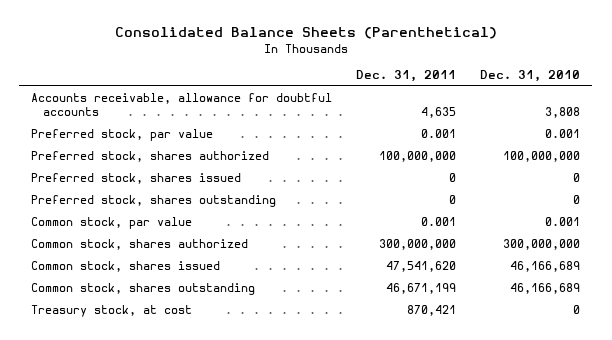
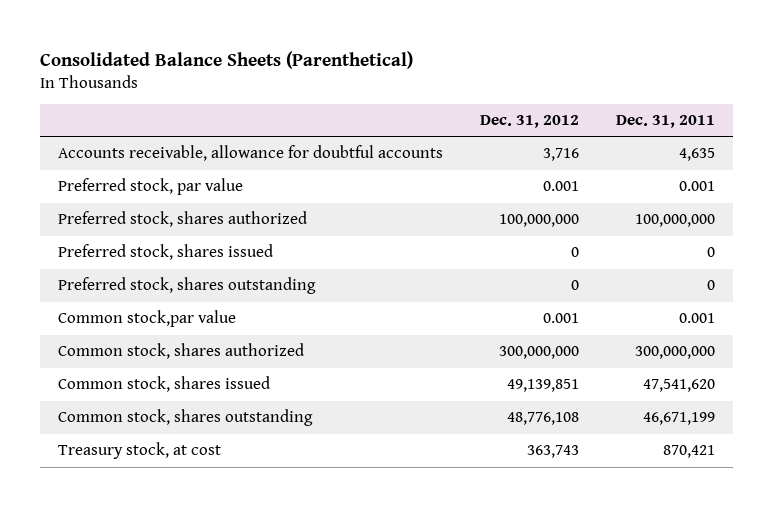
[480,70,581,83] Dec. 31, 2010 -> none
none -> [480,115,580,129] Dec. 31, 2012
[31,217,193,230] Common stock, par value -> [58,310,237,328] Common stock,par value

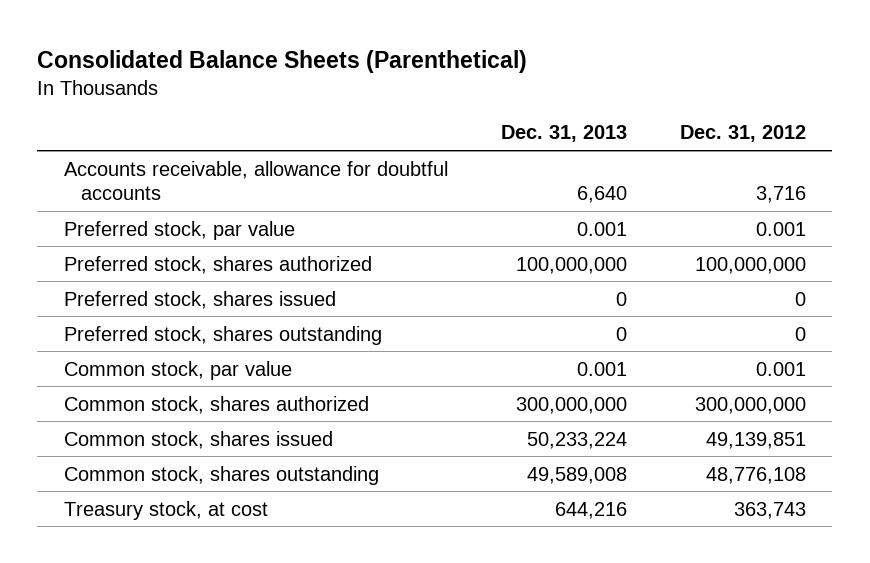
[615,115,715,129] Dec. 31, 2011 -> none
none -> [500,125,627,143] Dec. 31, 2013
[58,310,237,328] Common stock,par value -> [63,360,292,380] Common stock, par value

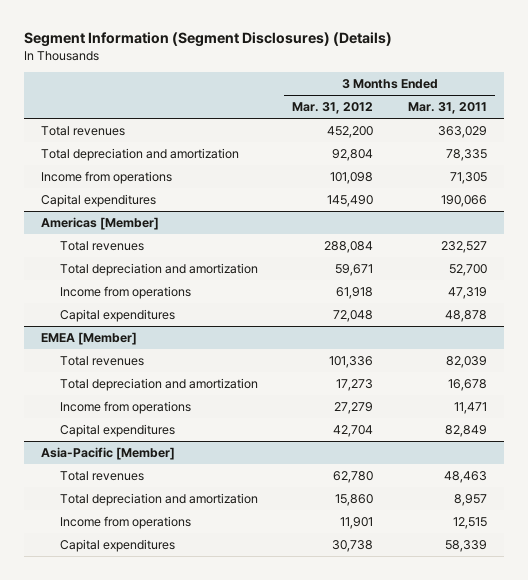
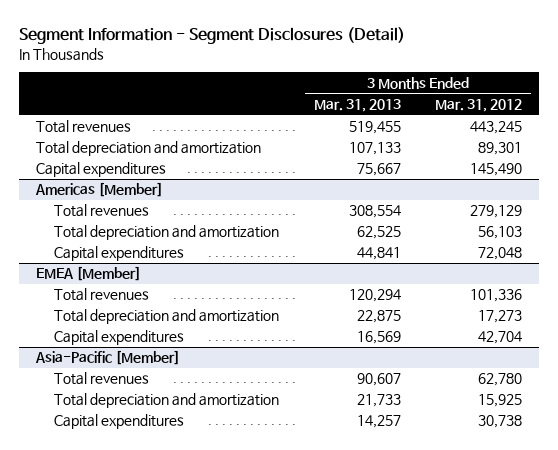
[23,31,392,47] Segment Information (Segment Disclosures) (Details) -> [19,27,406,45] Segment Information - Segment Disclosures (Detail)
[407,102,487,115] Mar. 31, 2011 -> none
none -> [313,98,401,112] Mar. 31, 2013
[40,170,172,184] Income from operations -> none
[327,125,374,138] 452,200 -> [470,121,523,135] 443,245
[332,148,374,161] 92,804 -> [478,142,523,156] 89,301
[59,285,191,299] Income from operations -> none
[324,240,374,253] 288,084 -> [470,205,523,219] 279,129
[335,263,374,276] 59,671 -> [478,226,523,240] 56,103
[59,400,191,414] Income from operations -> none
[59,515,191,529] Income from operations -> none
[335,493,374,506] 15,860 -> [478,394,523,408] 15,925

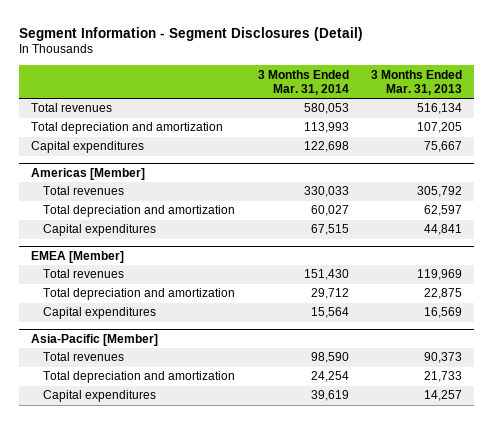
[435,98,523,112] Mar. 31, 2012 -> none
none -> [257,69,349,95] 3 Months Ended Mar. 31, 2014
[348,121,401,135] 519,455 -> [417,103,463,115] 516,134
[348,142,401,156] 107,133 -> [417,122,463,134] 107,205
[348,205,401,219] 308,554 -> [417,186,463,198] 305,792
[356,226,401,240] 62,525 -> [424,205,463,217] 62,597
[348,289,401,303] 120,294 -> [417,269,463,281] 119,969
[356,373,401,387] 90,607 -> [424,352,463,364] 90,373

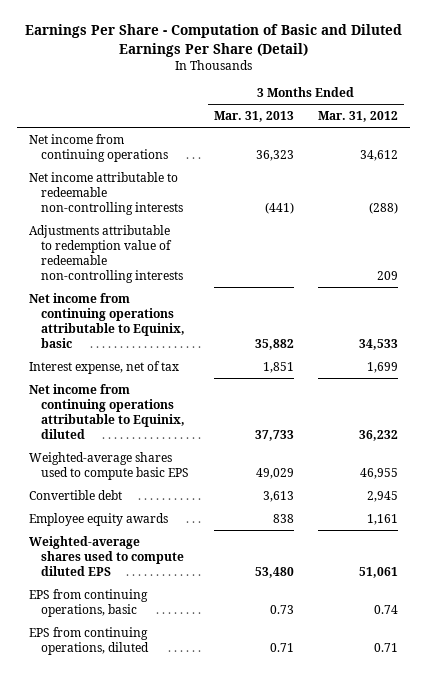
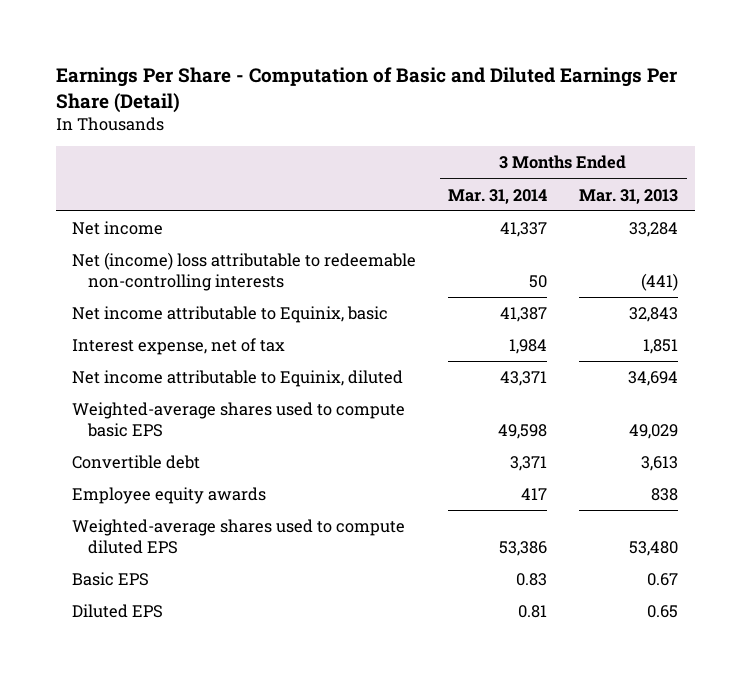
[318,111,399,123] Mar. 31, 2012 -> none
none -> [448,188,548,204] Mar. 31, 2014
[29,133,169,162] Net income from continuing operations -> none
[29,224,184,284] Adjustments attributable to redemption value of redeemable non-controlling interests -> none
none -> [72,221,164,236] Net income
[29,171,184,216] Net income attributable to redeemable non-controlling interests -> [72,252,417,292] Net (income) loss attributable to redeemable non-controlling interests
[29,292,186,349] Net income from continuing operations attributable to Equinix, basic -> [72,306,389,324] Net income attributable to Equinix, basic
[254,339,294,351] 35,882 -> [629,307,679,323] 32,843
[29,383,186,440] Net income from continuing operations attributable to Equinix, diluted -> [72,370,404,388] Net income attributable to Equinix, diluted
[254,430,294,442] 37,733 -> [628,371,679,387] 34,694
[29,588,149,617] EPS from continuing operations, basic -> [72,572,150,587] Basic EPS
[269,604,294,614] 0.73 -> [647,573,679,587] 0.67
[29,626,150,655] EPS from continuing operations, diluted -> [72,604,164,619] Diluted EPS
[269,642,294,652] 0.71 -> [647,605,679,619] 0.65

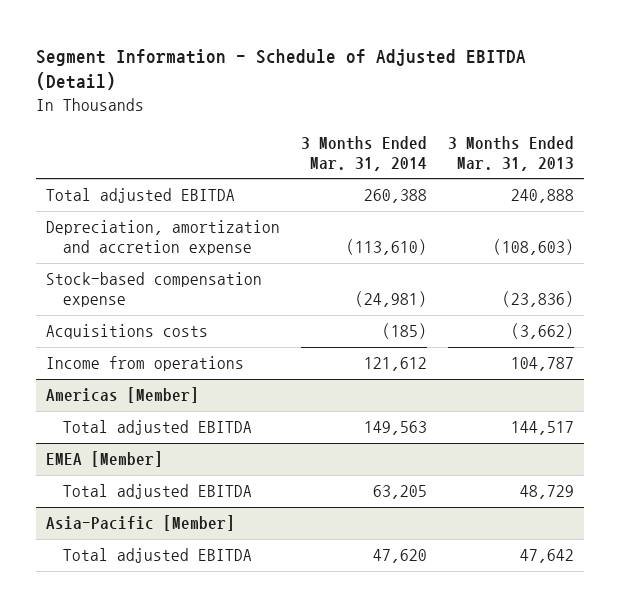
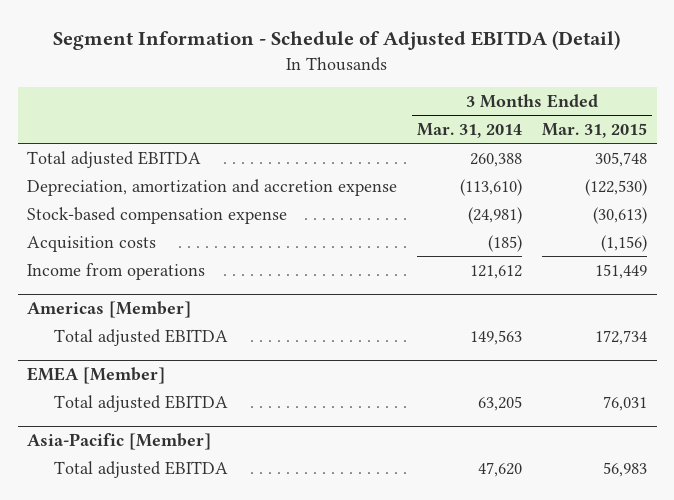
[448,135,575,172] 3 Months Ended Mar. 31, 2013 -> none
none -> [541,123,647,139] Mar. 31, 2015
[46,324,209,340] Acquisitions costs -> [27,235,157,252] Acquisition costs

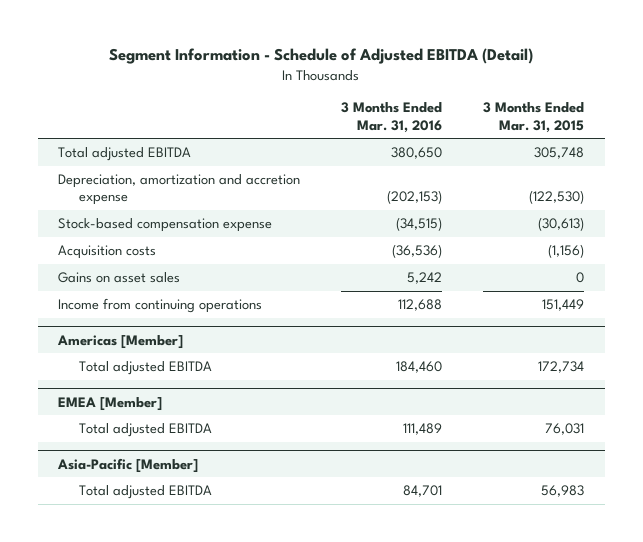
[417,123,523,139] Mar. 31, 2014 -> none
none -> [341,102,443,133] 3 Months Ended Mar. 31, 2016
none -> [58,272,181,284] Gains on asset sales
[27,262,206,280] Income from operations -> [58,298,263,314] Income from continuing operations

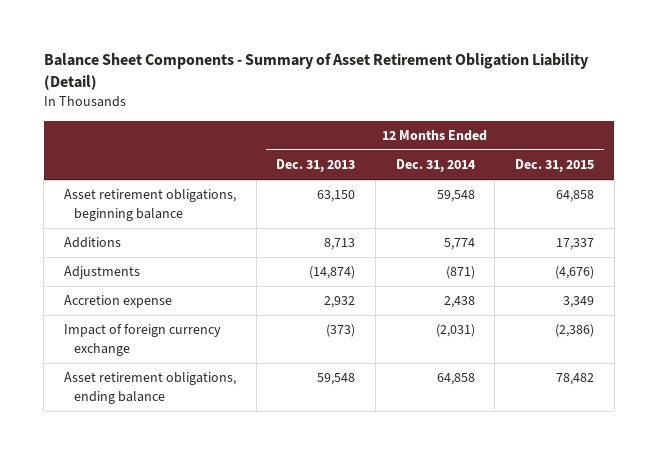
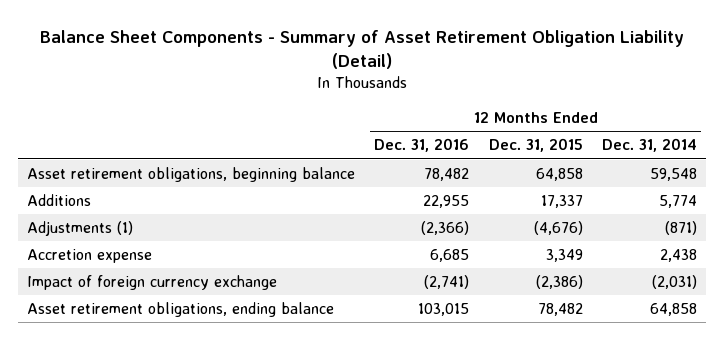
[276,159,356,173] Dec. 31, 2013 -> none
none -> [374,138,470,153] Dec. 31, 2016
[63,266,140,280] Adjustments -> [27,220,134,236] Adjustments (1)

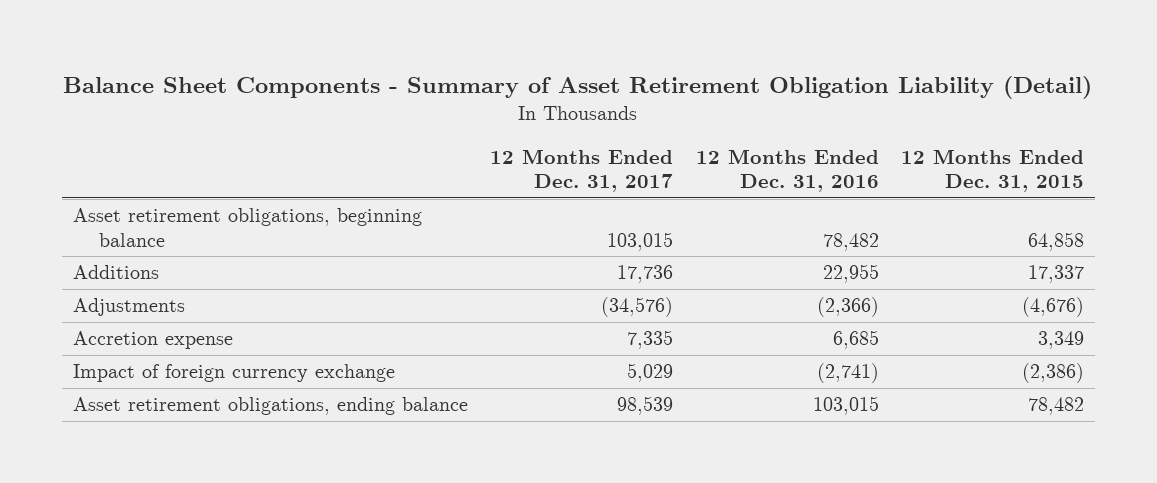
[601,138,697,153] Dec. 31, 2014 -> none
none -> [490,148,674,193] 12 Months Ended Dec. 31, 2017
[27,220,134,236] Adjustments (1) -> [72,298,185,317] Adjustments

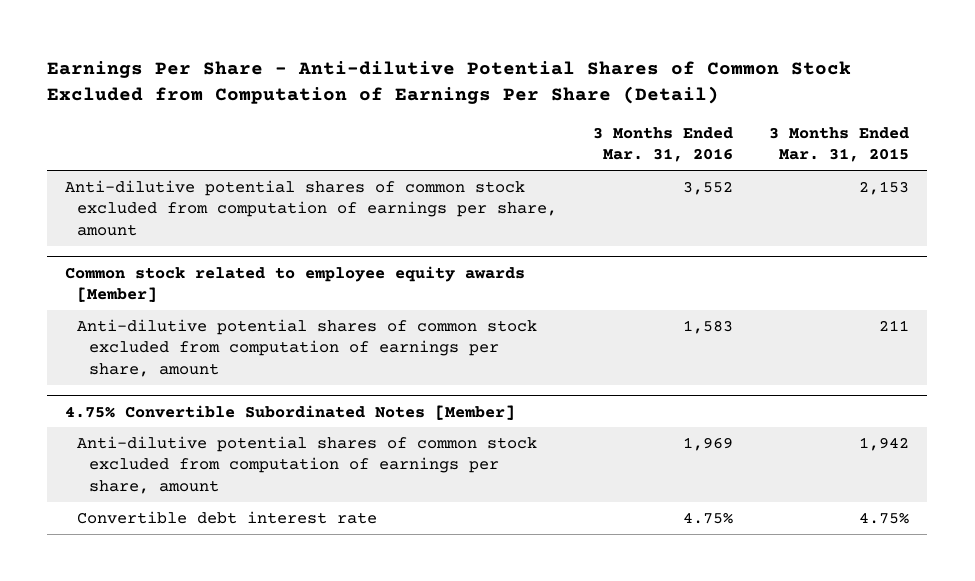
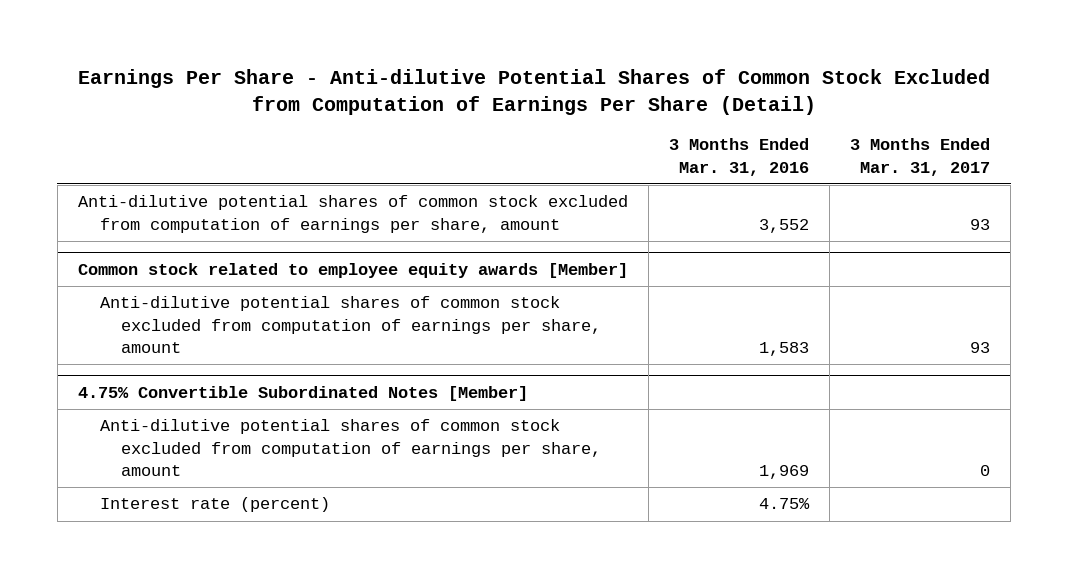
[769,126,910,163] 3 Months Ended Mar. 31, 2015 -> none
none -> [850,138,991,176] 3 Months Ended Mar. 31, 2017
[77,510,378,524] Convertible debt interest rate -> [99,497,330,513] Interest rate (percent)

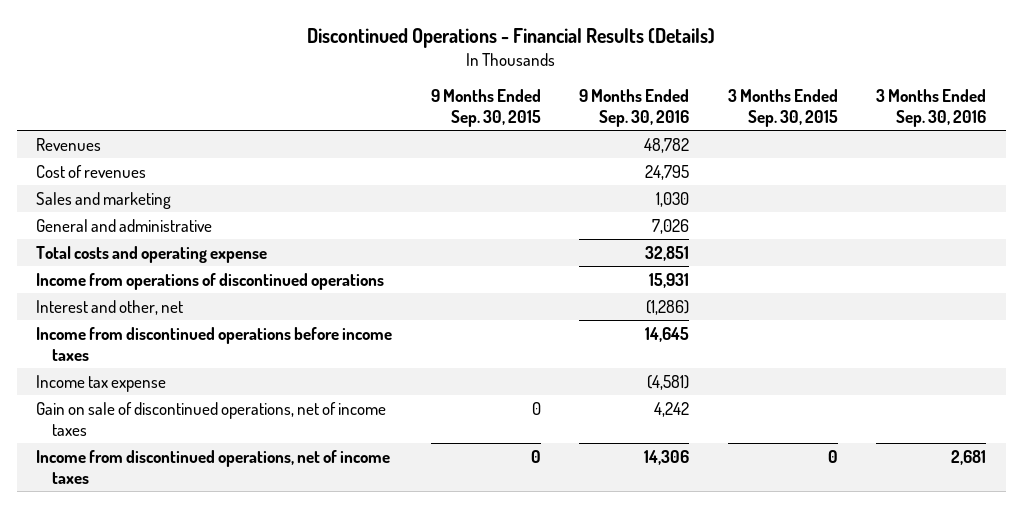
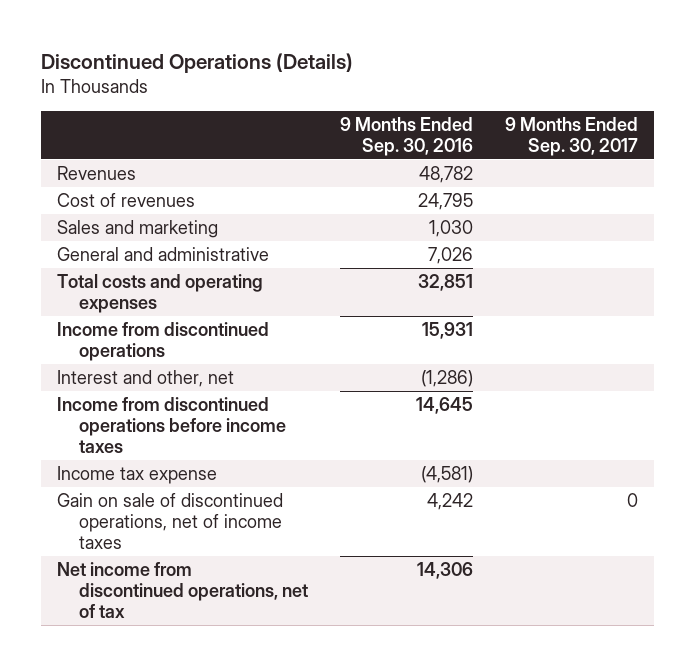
[307,27,716,48] Discontinued Operations - Financial Results (Details) -> [41,52,354,73] Discontinued Operations (Details)
[430,89,541,128] 9 Months Ended Sep. 30, 2015 -> none
[727,89,838,128] 3 Months Ended Sep. 30, 2015 -> none
[876,89,987,128] 3 Months Ended Sep. 30, 2016 -> none
none -> [505,116,639,156] 9 Months Ended Sep. 30, 2017
[36,245,268,263] Total costs and operating expense -> [57,274,264,313] Total costs and operating expenses
[36,272,385,290] Income from operations of discontinued operations -> [57,322,270,361] Income from discontinued operations
[36,449,391,484] Income from discontinued operations, net of income taxes -> [57,562,309,618] Net income from discontinued operations, net of tax

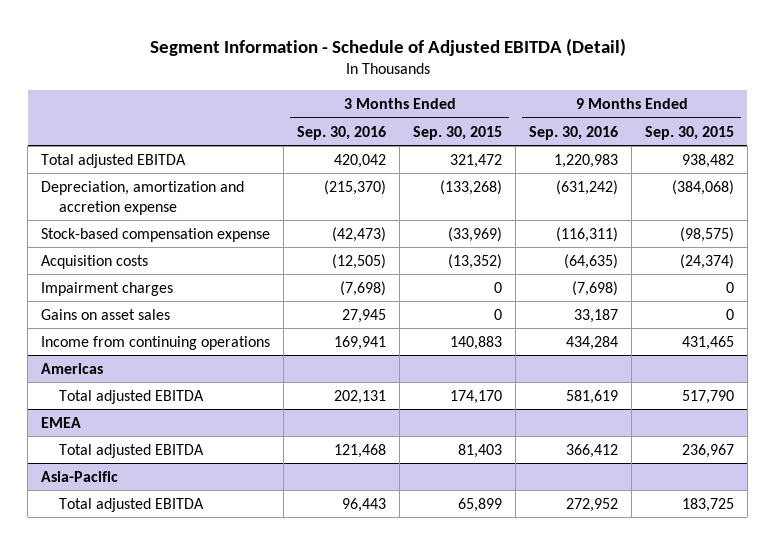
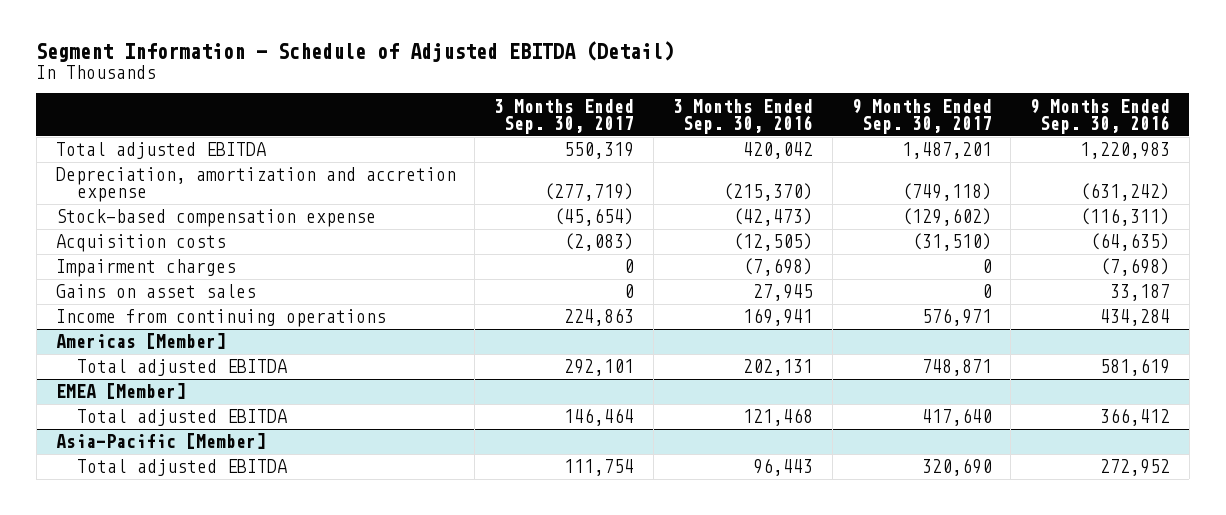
[413,125,503,140] Sep. 30, 2015 -> none
[645,125,735,140] Sep. 30, 2015 -> none
none -> [494,98,635,134] 3 Months Ended Sep. 30, 2017
none -> [851,98,992,134] 9 Months Ended Sep. 30, 2017
[41,362,104,374] Americas -> [55,333,226,350] Americas [Member]
[41,416,82,428] EMEA -> [55,383,186,400] EMEA [Member]
[41,470,119,482] Asia-Pacific -> [55,433,266,450] Asia-Pacific [Member]

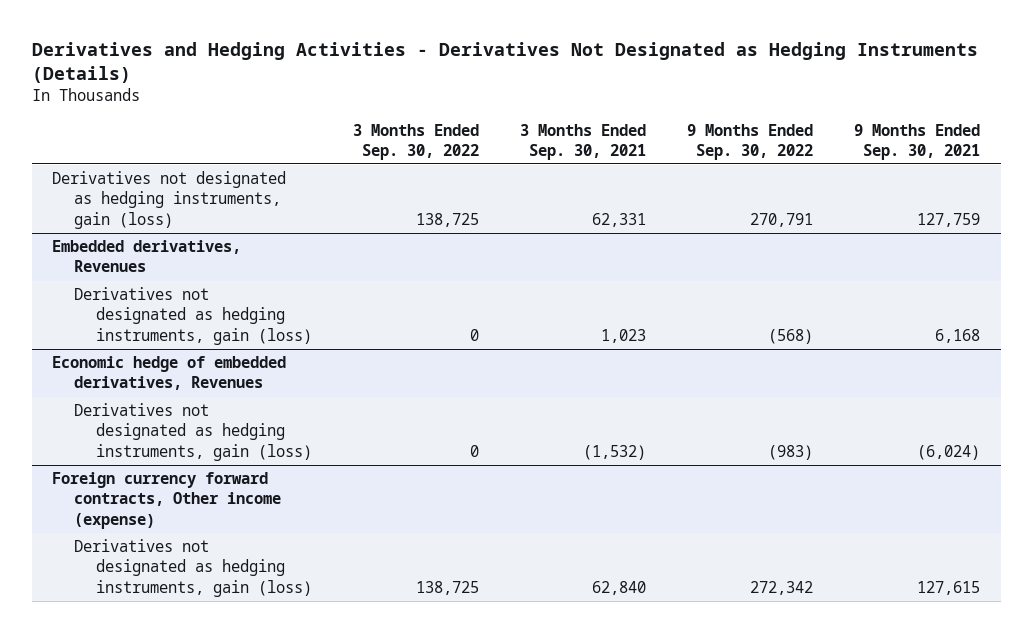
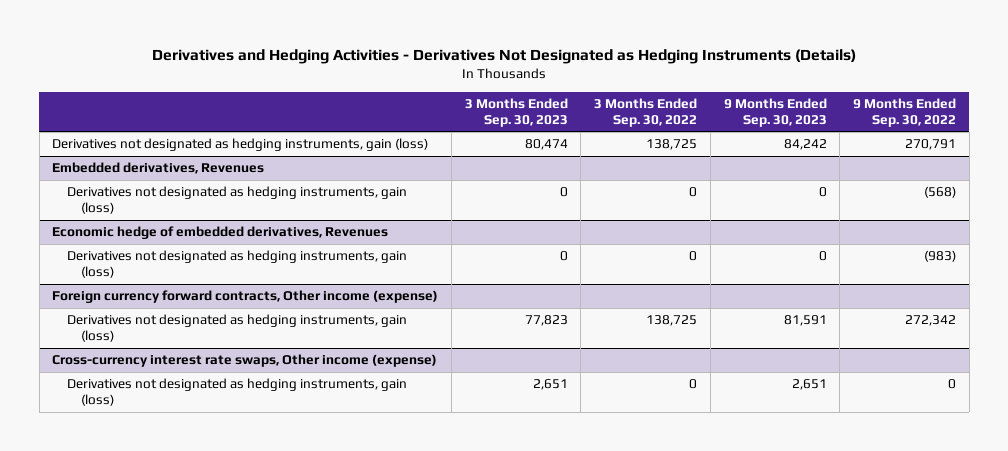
[520,123,647,160] 3 Months Ended Sep. 30, 2021 -> none
[854,123,981,160] 9 Months Ended Sep. 30, 2021 -> none
none -> [464,97,568,127] 3 Months Ended Sep. 30, 2023
none -> [723,97,827,127] 9 Months Ended Sep. 30, 2023
none -> [52,354,438,368] Cross-currency interest rate swaps, Other income (expense)
none -> [66,378,407,407] Derivatives not designated as hedging instruments, gain (loss)

